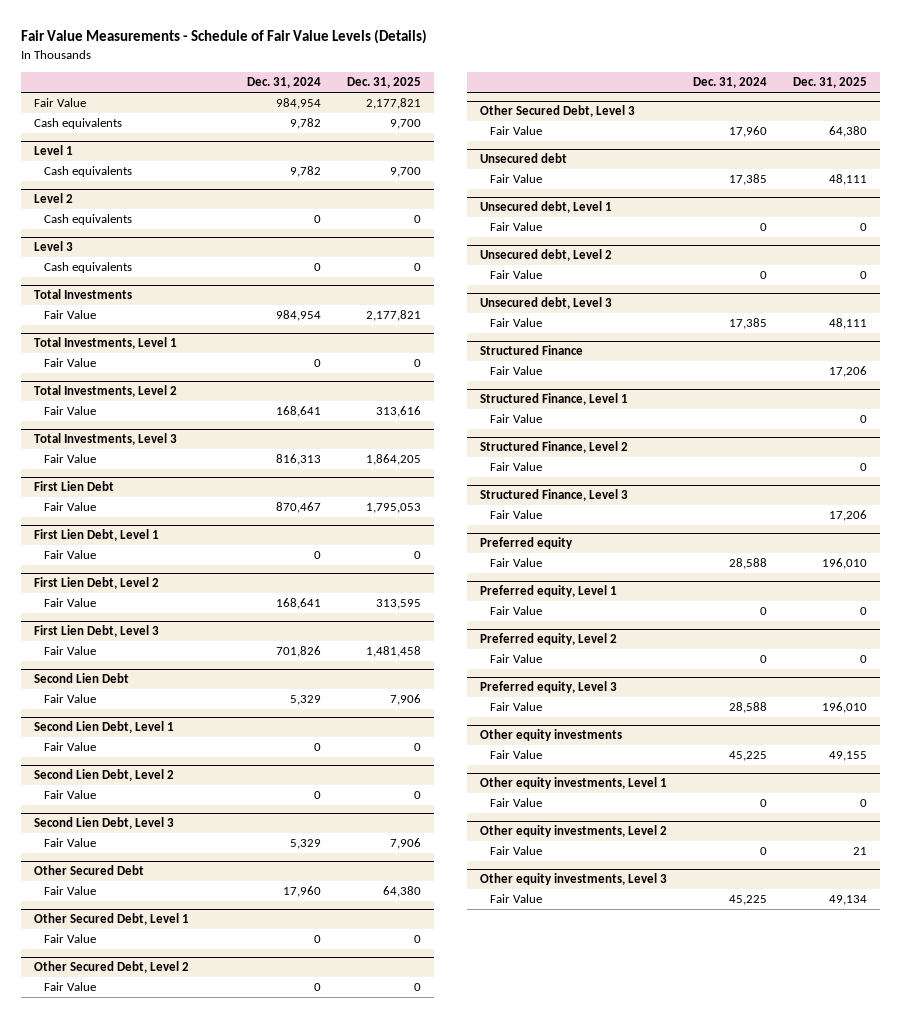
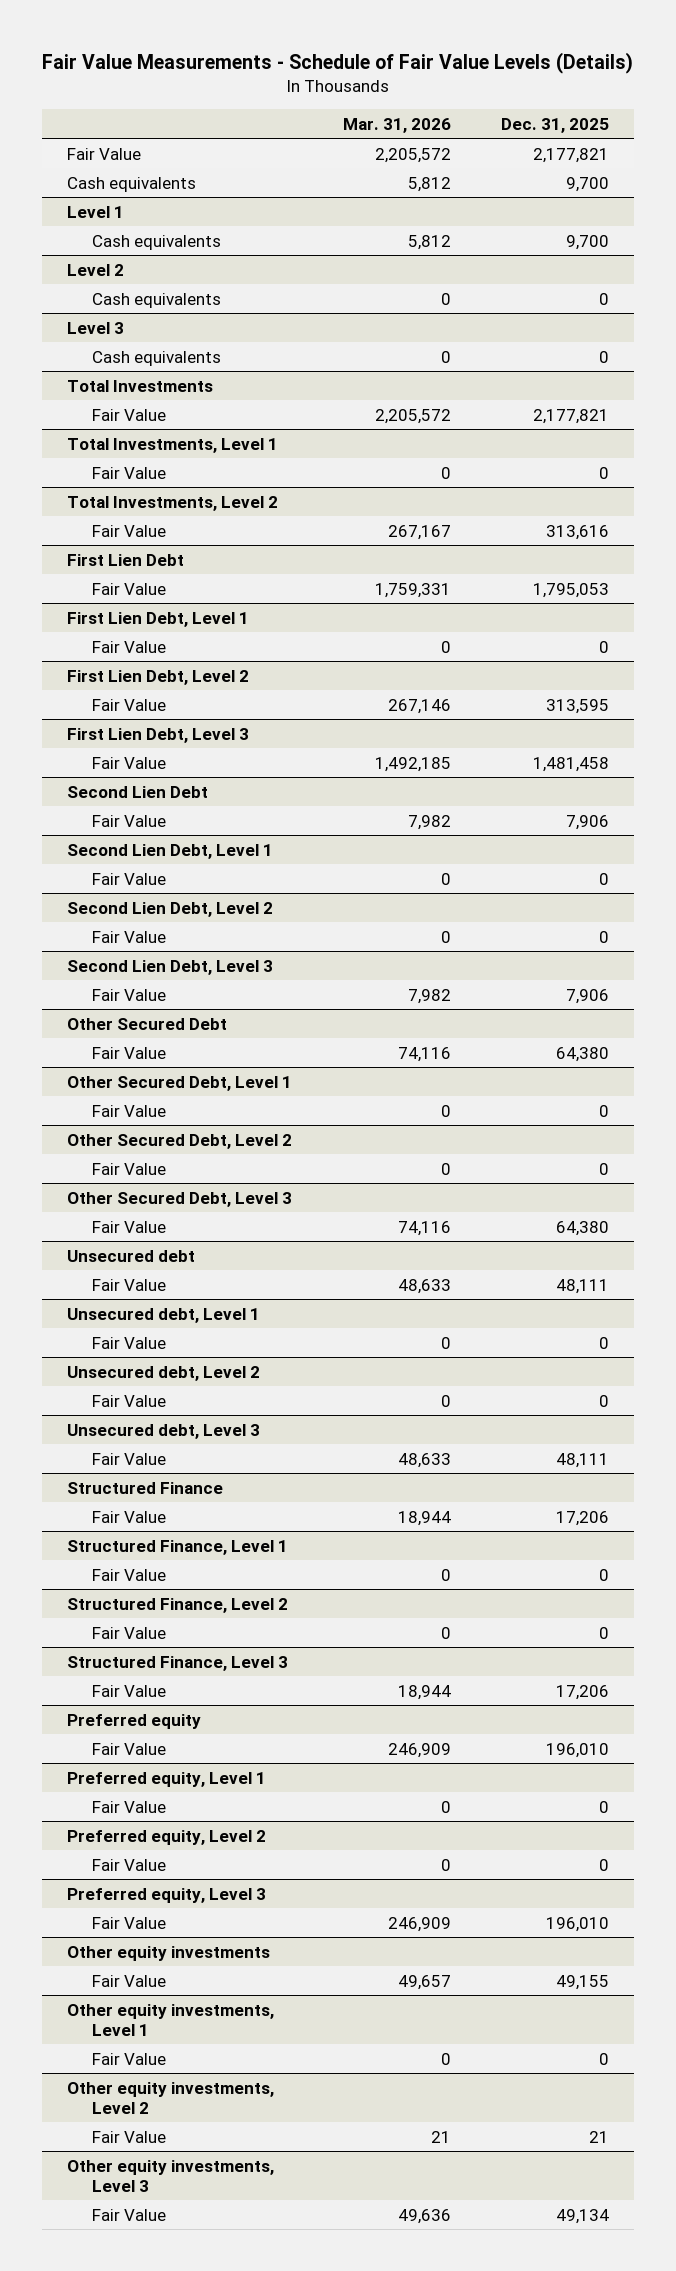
[246,77,321,89] Dec. 31, 2024 -> none
none -> [342,117,451,133] Mar. 31, 2026
[33,433,177,446] Total Investments, Level 3 -> none
[44,454,97,464] Fair Value -> none

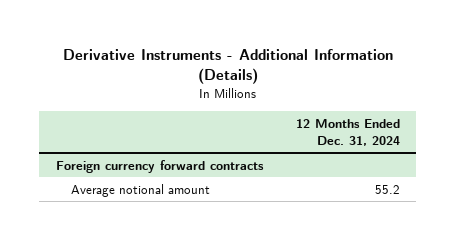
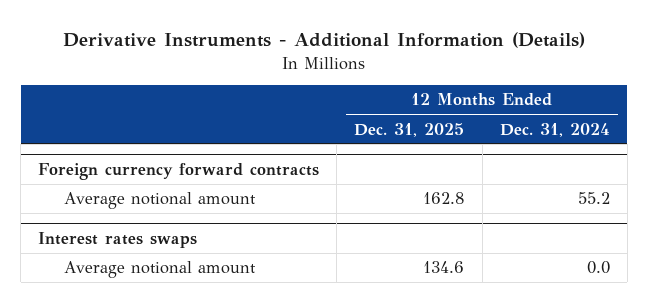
none -> [354,122,465,137] Dec. 31, 2025
none -> [38,231,198,248] Interest rates swaps
none -> [63,261,256,279] Average notional amount

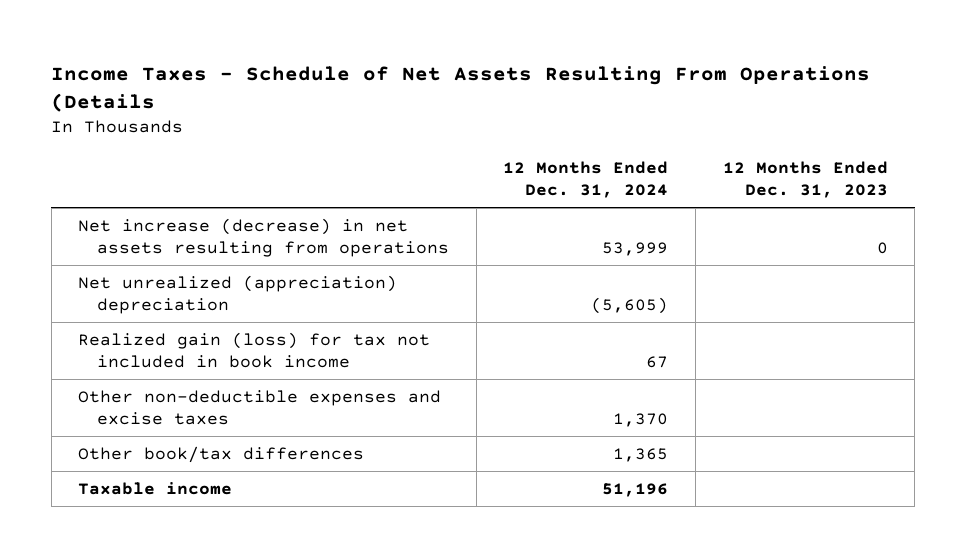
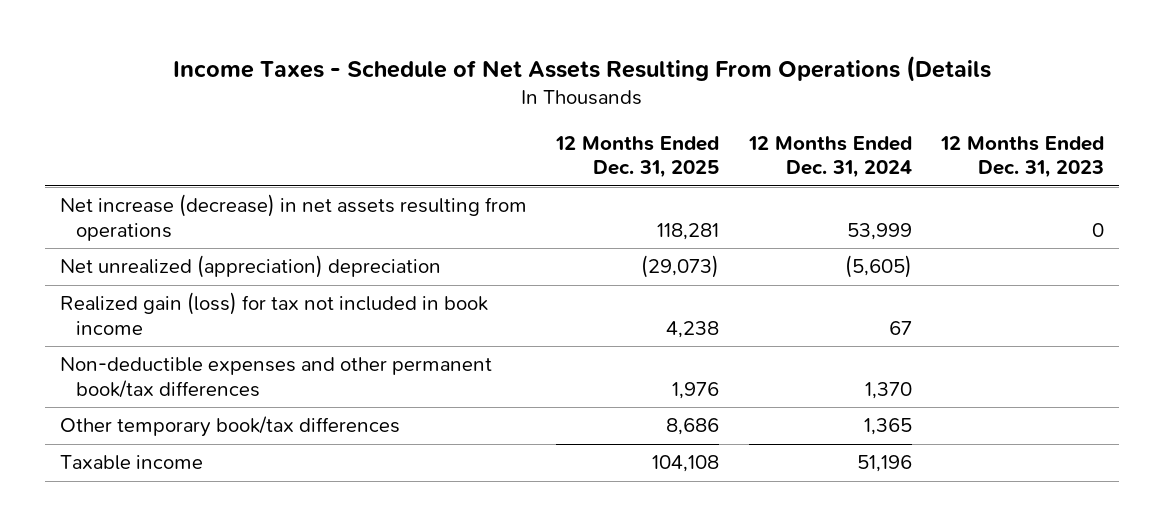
none -> [555,135,720,179] 12 Months Ended Dec. 31, 2025
[78,389,442,426] Other non-deductible expenses and excise taxes -> [59,357,492,398] Non-deductible expenses and other permanent book/tax differences
[78,445,365,463] Other book/tax differences -> [59,416,400,438] Other temporary book/tax differences

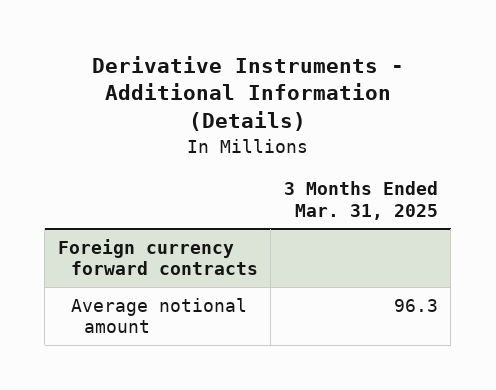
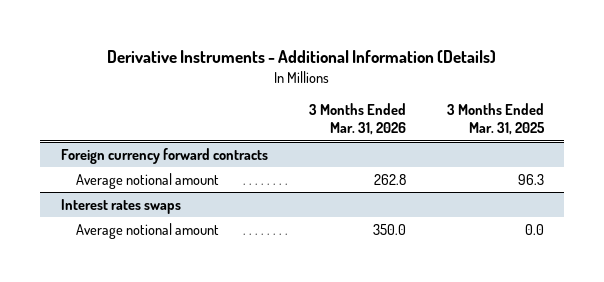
none -> [308,103,406,136] 3 Months Ended Mar. 31, 2026
none -> [60,198,181,214] Interest rates swaps
none -> [76,222,220,239] Average notional amount

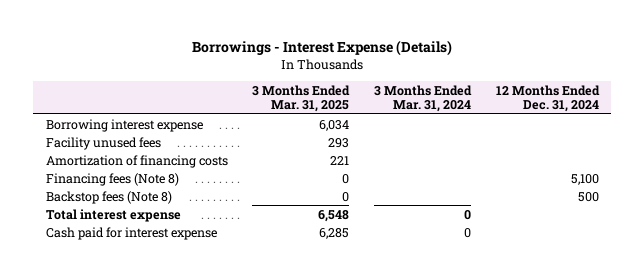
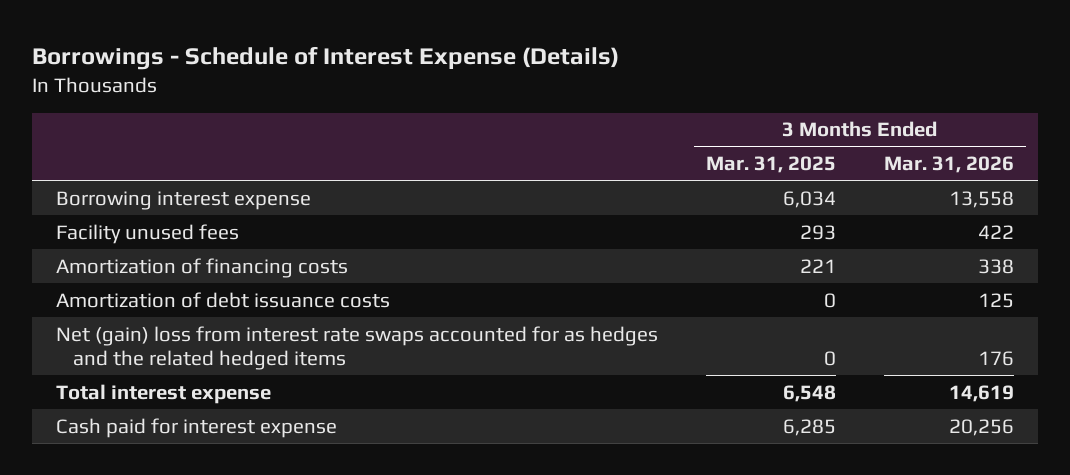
[192,40,453,57] Borrowings - Interest Expense (Details) -> [31,45,619,70] Borrowings - Schedule of Interest Expense (Details)
[373,84,472,113] 3 Months Ended Mar. 31, 2024 -> none
[495,84,600,113] 12 Months Ended Dec. 31, 2024 -> none
none -> [883,156,1014,174] Mar. 31, 2026
[45,172,179,186] Financing fees (Note 8) -> none
[45,190,172,204] Backstop fees (Note 8) -> none
none -> [55,291,390,308] Amortization of debt issuance costs
none -> [55,325,658,371] Net (gain) loss from interest rate swaps accounted for as hedges and the related hedged items

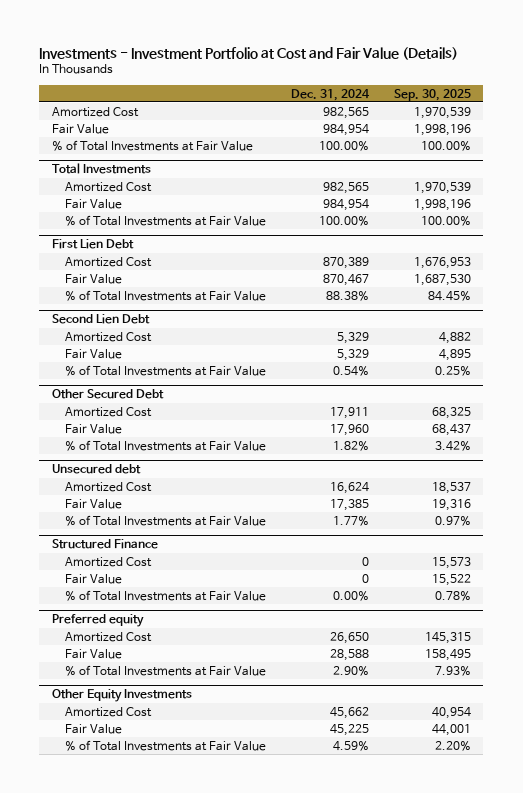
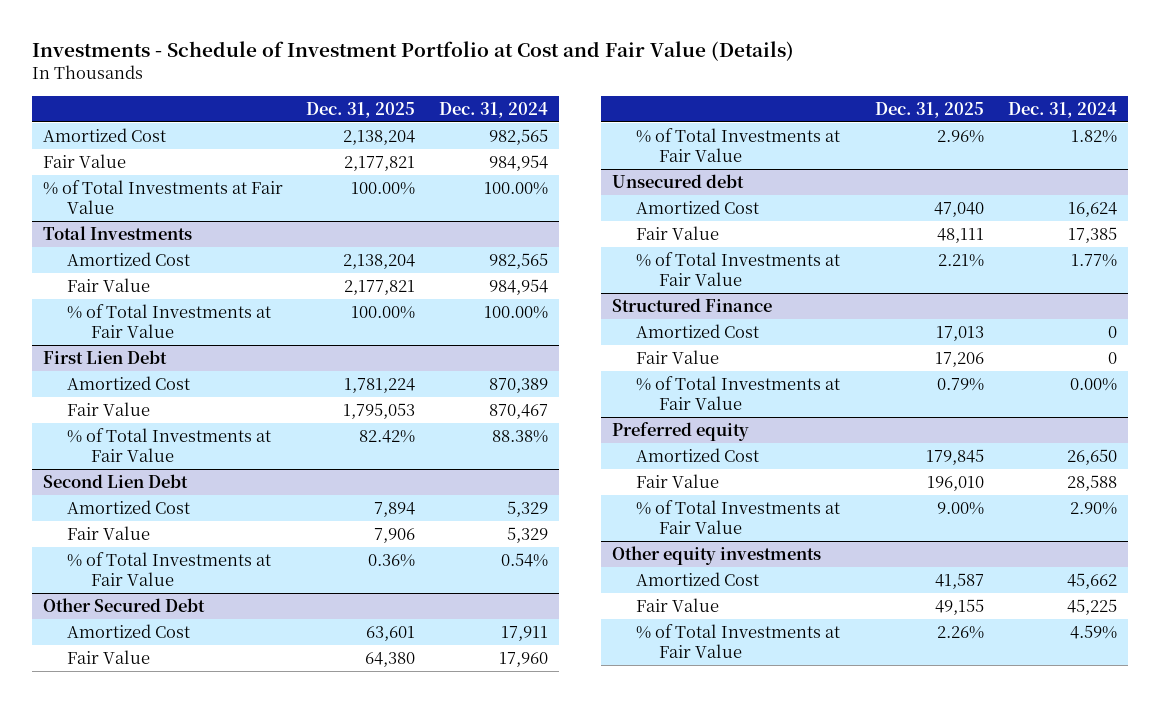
[39,46,459,60] Investments - Investment Portfolio at Cost and Fair Value (Details) -> [31,41,794,62] Investments - Schedule of Investment Portfolio at Cost and Fair Value (Details)
[393,88,471,101] Sep. 30, 2025 -> none
none -> [306,101,416,118] Dec. 31, 2025
[52,689,193,703] Other Equity Investments -> [612,545,822,565] Other equity investments

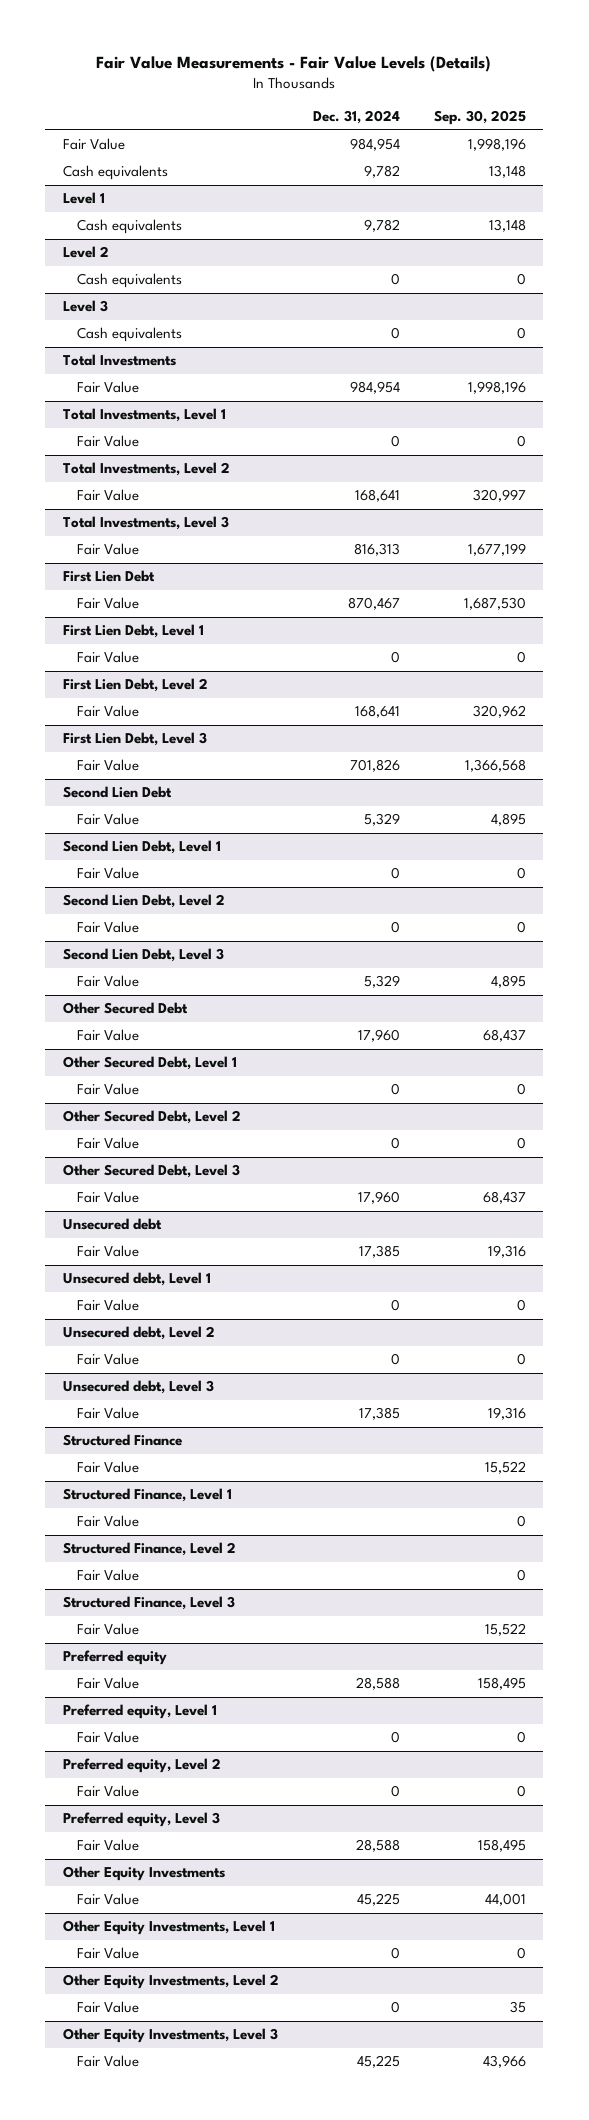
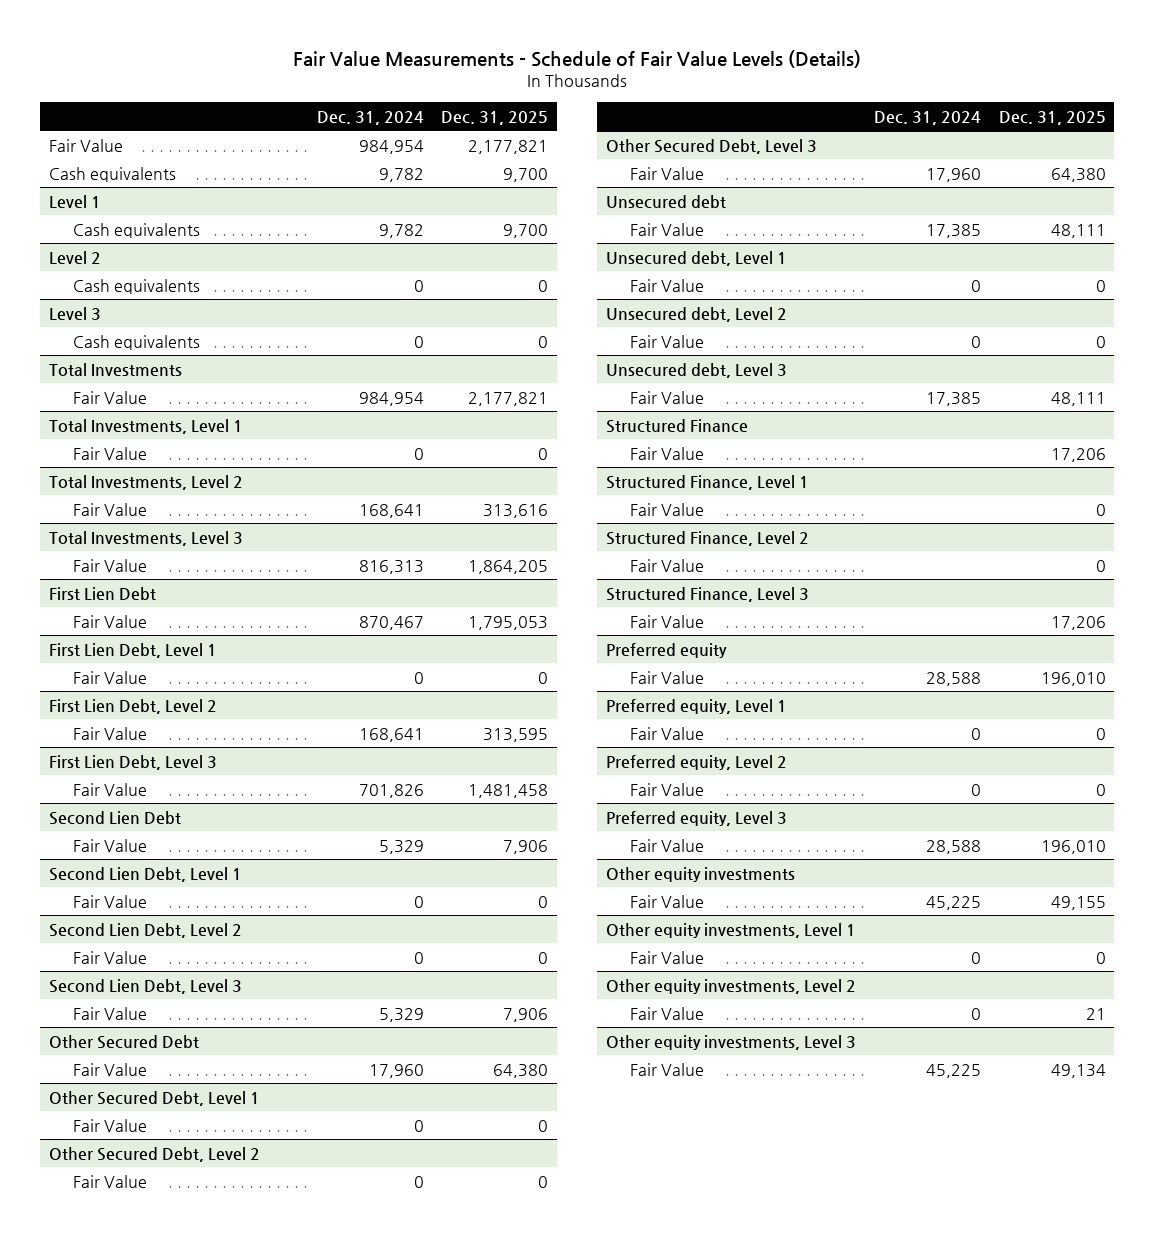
[96,56,492,73] Fair Value Measurements - Fair Value Levels (Details) -> [293,49,862,68] Fair Value Measurements - Schedule of Fair Value Levels (Details)
[434,110,527,126] Sep. 30, 2025 -> none
none -> [441,110,549,125] Dec. 31, 2025
[62,1866,225,1882] Other Equity Investments -> [606,866,796,882] Other equity investments
[62,1920,275,1936] Other Equity Investments, Level 1 -> [606,922,857,938] Other equity investments, Level 1
[62,1974,279,1990] Other Equity Investments, Level 2 -> [606,978,857,994] Other equity investments, Level 2
[62,2028,278,2044] Other Equity Investments, Level 3 -> [606,1034,857,1050] Other equity investments, Level 3

